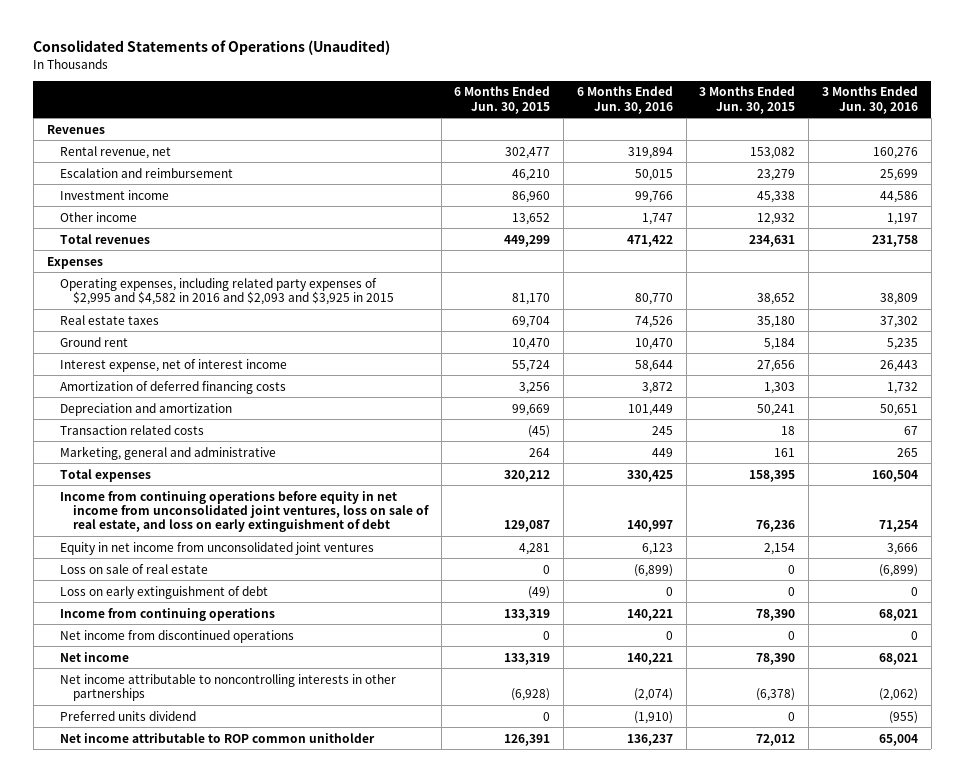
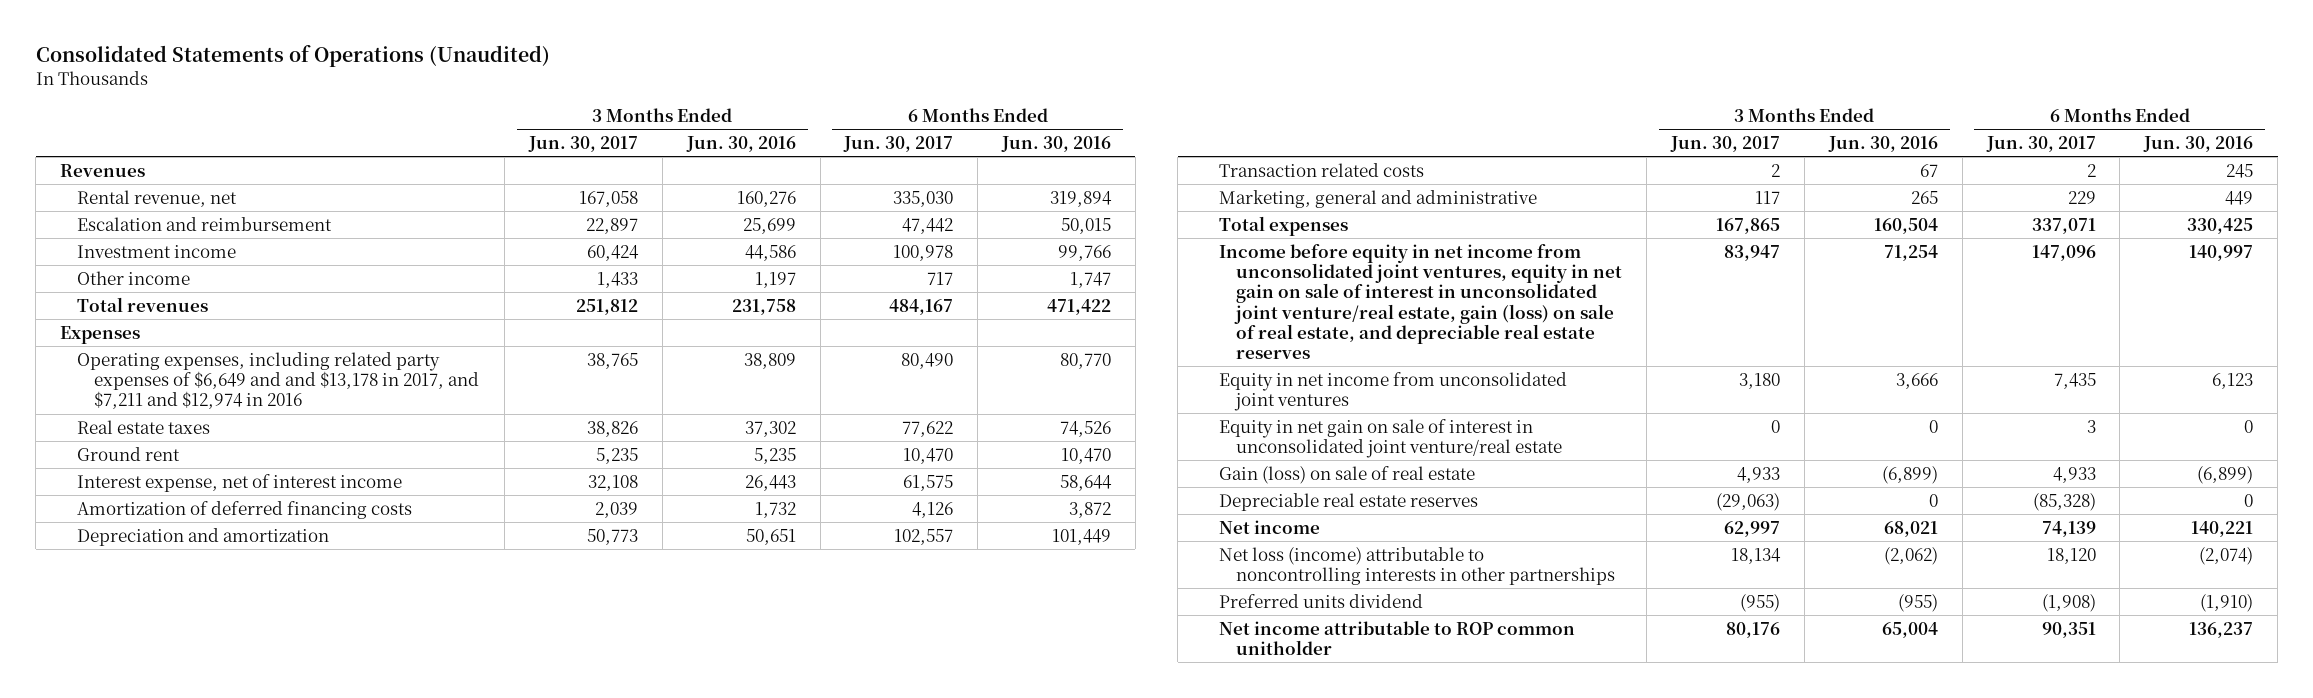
[454,86,551,114] 6 Months Ended Jun. 30, 2015 -> none
[699,86,796,114] 3 Months Ended Jun. 30, 2015 -> none
none -> [527,136,638,153] Jun. 30, 2017
none -> [843,136,954,153] Jun. 30, 2017
[59,277,394,305] Operating expenses, including related party expenses of $2,995 and $4,582 in 2016 and $2,093 and $3,925 in 2015 -> [77,351,480,410] Operating expenses, including related party expenses of $6,649 and and $13,178 in 2017, and $7,211 and $12,974 in 2016
[59,490,429,533] Income from continuing operations before equity in net income from unconsolidated joint ventures, loss on sale of real estate, and loss on early extinguishment of debt -> [1219,243,1623,360] Income before equity in net income from unconsolidated joint ventures, equity in net gain on sale of interest in unconsolidated joint venture/real estate, gain (loss) on sale of real estate, and depreciable real estate reserves
[59,585,268,599] Loss on early extinguishment of debt -> none
[59,607,275,621] Income from continuing operations -> none
[59,629,294,643] Net income from discontinued operations -> none
none -> [1219,418,1563,459] Equity in net gain on sale of interest in unconsolidated joint venture/real estate
[59,563,208,574] Loss on sale of real estate -> [1219,465,1476,484] Gain (loss) on sale of real estate
none -> [1219,492,1479,511] Depreciable real estate reserves
[59,673,396,701] Net income attributable to noncontrolling interests in other partnerships -> [1219,546,1616,586] Net loss (income) attributable to noncontrolling interests in other partnerships

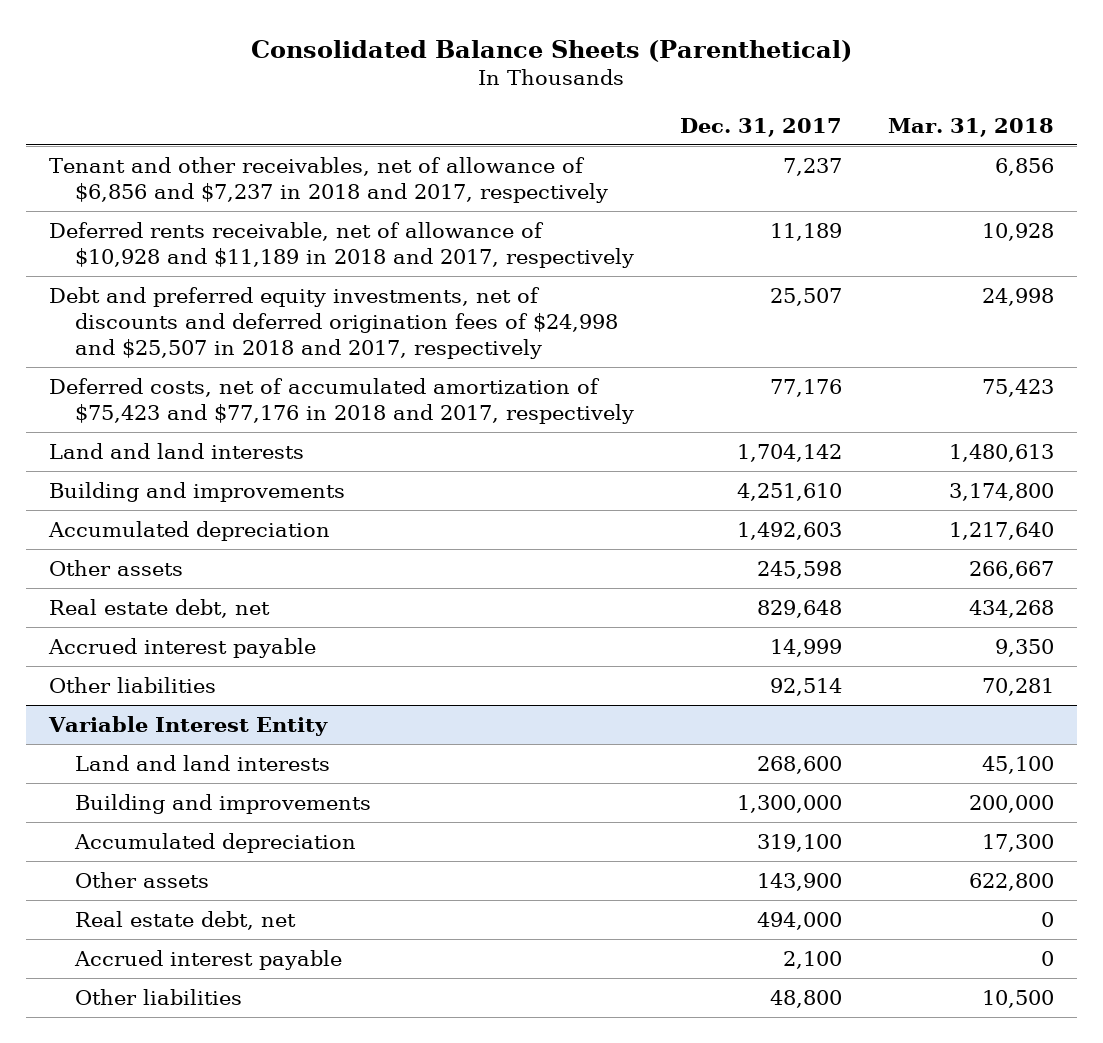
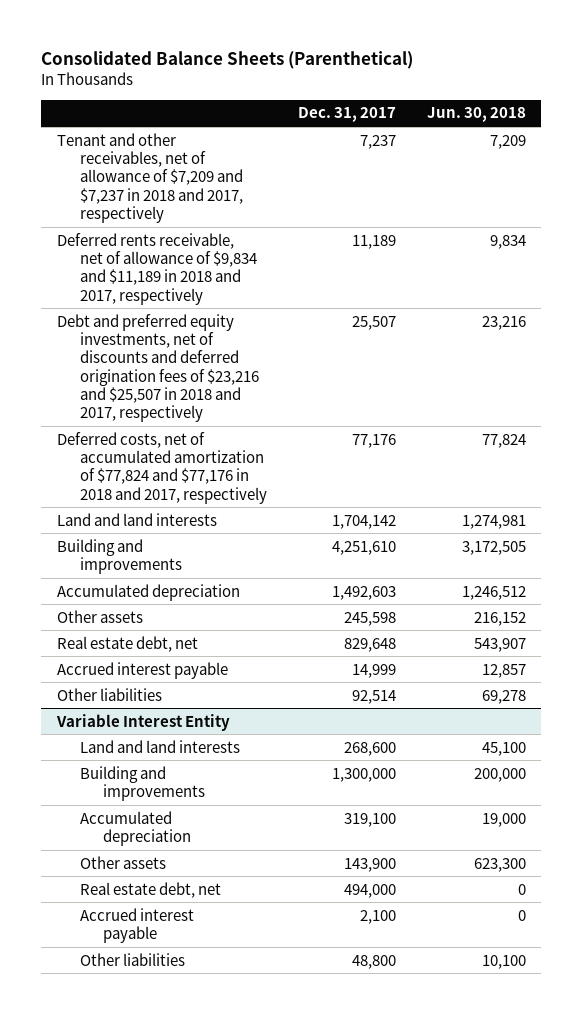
[887,117,1054,137] Mar. 31, 2018 -> none
none -> [426,107,526,123] Jun. 30, 2018
[49,156,608,203] Tenant and other receivables, net of allowance of $6,856 and $7,237 in 2018 and 2017, respectively -> [56,132,244,224] Tenant and other receivables, net of allowance of $7,209 and $7,237 in 2018 and 2017, respectively
[49,221,634,268] Deferred rents receivable, net of allowance of $10,928 and $11,189 in 2018 and 2017, respectively -> [56,232,258,305] Deferred rents receivable, net of allowance of $9,834 and $11,189 in 2018 and 2017, respectively
[49,286,618,359] Debt and preferred equity investments, net of discounts and deferred origination fees of $24,998 and $25,507 in 2018 and 2017, respectively -> [56,313,260,423] Debt and preferred equity investments, net of discounts and deferred origination fees of $23,216 and $25,507 in 2018 and 2017, respectively
[49,377,634,424] Deferred costs, net of accumulated amortization of $75,423 and $77,176 in 2018 and 2017, respectively -> [56,431,268,504] Deferred costs, net of accumulated amortization of $77,824 and $77,176 in 2018 and 2017, respectively

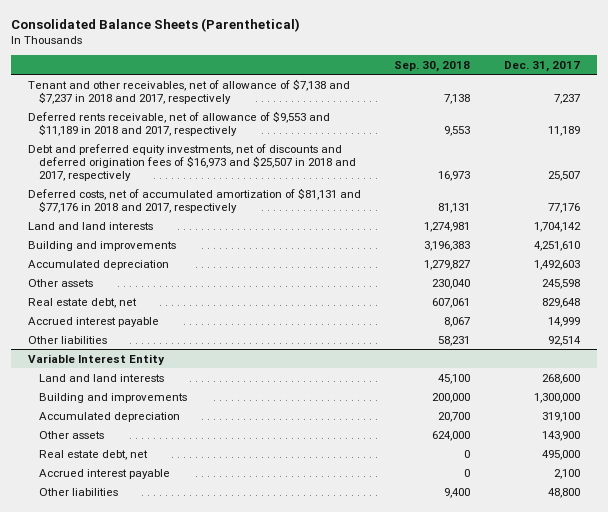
[426,107,526,123] Jun. 30, 2018 -> none
none -> [394,60,471,72] Sep. 30, 2018
[56,132,244,224] Tenant and other receivables, net of allowance of $7,209 and $7,237 in 2018 and 2017, respectively -> [27,78,350,104] Tenant and other receivables, net of allowance of $7,138 and $7,237 in 2018 and 2017, respectively
[56,232,258,305] Deferred rents receivable, net of allowance of $9,834 and $11,189 in 2018 and 2017, respectively -> [27,110,330,136] Deferred rents receivable, net of allowance of $9,553 and $11,189 in 2018 and 2017, respectively
[56,313,260,423] Debt and preferred equity investments, net of discounts and deferred origination fees of $23,216 and $25,507 in 2018 and 2017, respectively -> [27,143,357,181] Debt and preferred equity investments, net of discounts and deferred origination fees of $16,973 and $25,507 in 2018 and 2017, respectively
[56,431,268,504] Deferred costs, net of accumulated amortization of $77,824 and $77,176 in 2018 and 2017, respectively -> [27,187,361,213] Deferred costs, net of accumulated amortization of $81,131 and $77,176 in 2018 and 2017, respectively
[343,883,396,898] 494,000 -> [542,449,581,460] 495,000

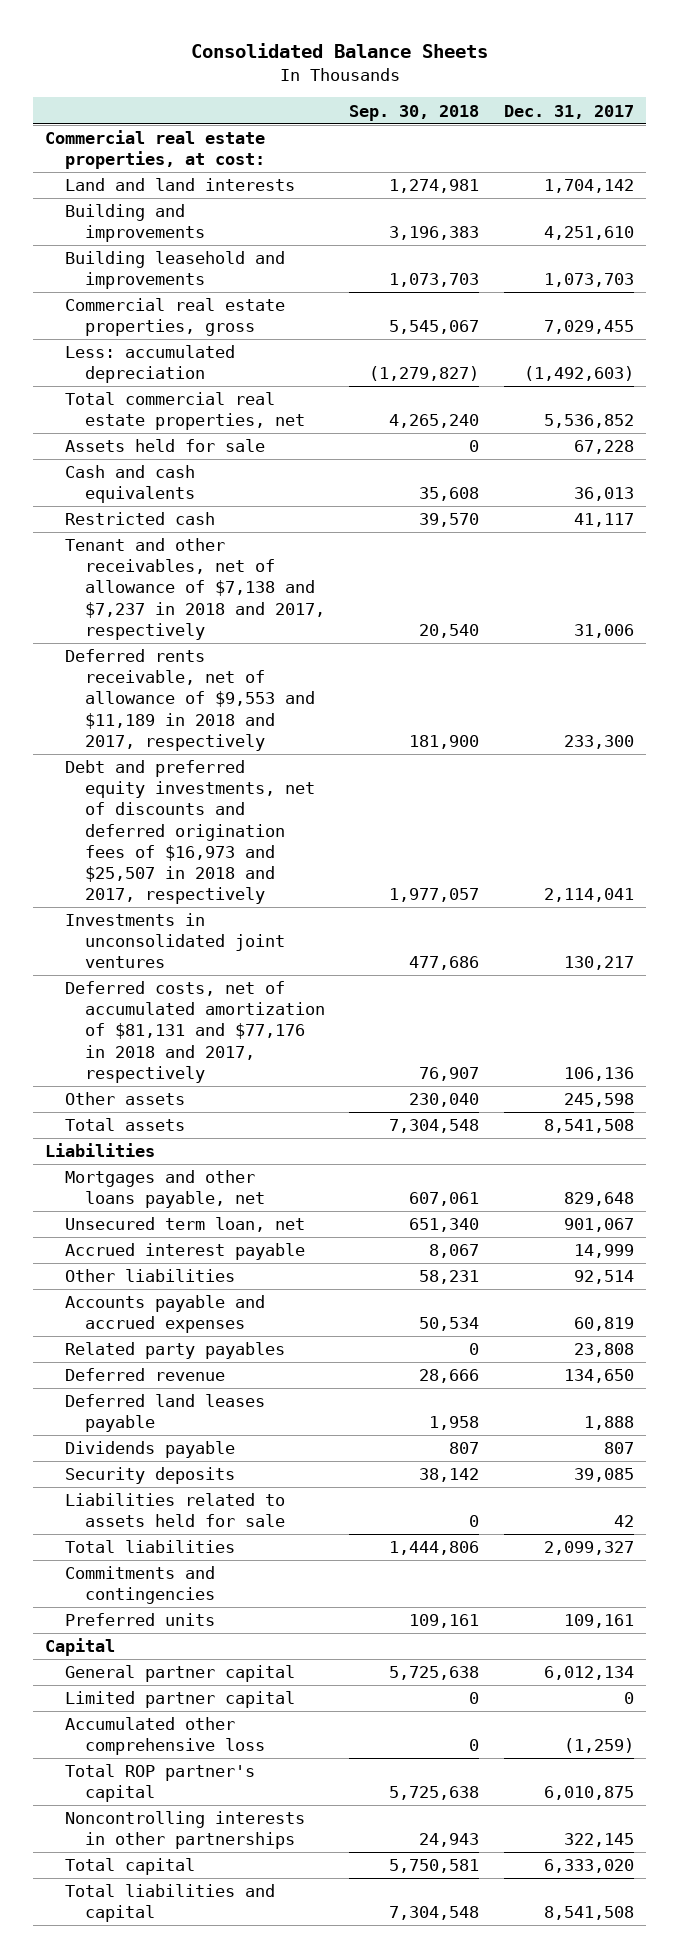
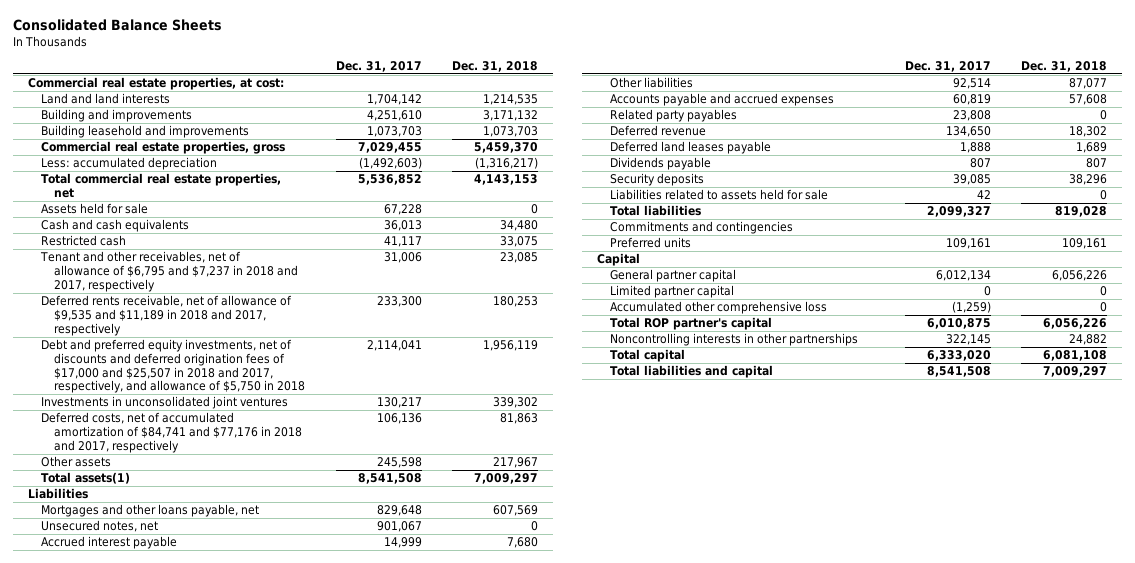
[349,104,480,121] Sep. 30, 2018 -> none
none -> [451,60,538,72] Dec. 31, 2018
[64,538,325,640] Tenant and other receivables, net of allowance of $7,138 and $7,237 in 2018 and 2017, respectively -> [40,251,299,292] Tenant and other receivables, net of allowance of $6,795 and $7,237 in 2018 and 2017, respectively
[64,649,315,751] Deferred rents receivable, net of allowance of $9,553 and $11,189 in 2018 and 2017, respectively -> [41,295,293,336] Deferred rents receivable, net of allowance of $9,535 and $11,189 in 2018 and 2017, respectively
[64,760,315,905] Debt and preferred equity investments, net of discounts and deferred origination fees of $16,973 and $25,507 in 2018 and 2017, respectively -> [41,339,306,394] Debt and preferred equity investments, net of discounts and deferred origination fees of $17,000 and $25,507 in 2018 and 2017, respectively, and allowance of $5,750 in 2018
[64,981,325,1083] Deferred costs, net of accumulated amortization of $81,131 and $77,176 in 2018 and 2017, respectively -> [41,412,303,453] Deferred costs, net of accumulated amortization of $84,741 and $77,176 in 2018 and 2017, respectively
[64,1118,185,1132] Total assets -> [41,472,131,485] Total assets(1)
[64,1217,305,1233] Unsecured term loan, net -> [41,520,159,533] Unsecured notes, net

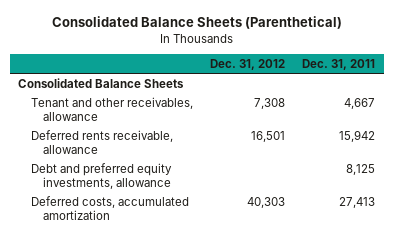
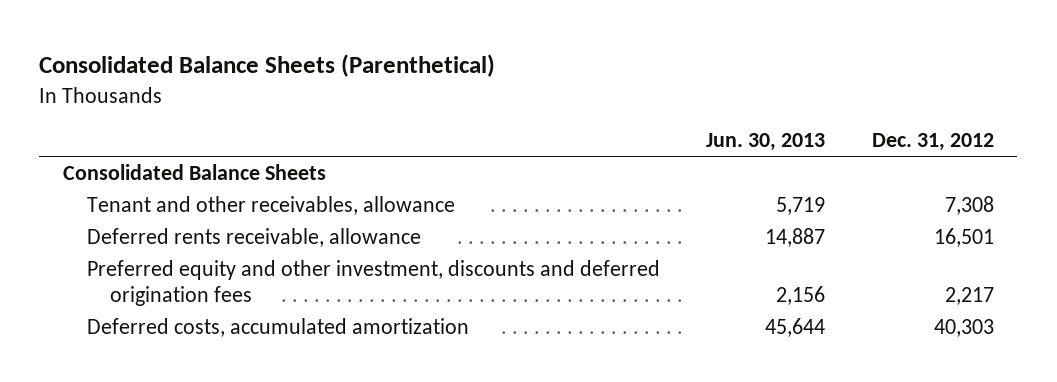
[302,58,376,70] Dec. 31, 2011 -> none
none -> [706,133,826,152] Jun. 30, 2013
[30,162,172,189] Debt and preferred equity investments, allowance -> none
none -> [86,259,660,307] Preferred equity and other investment, discounts and deferred origination fees

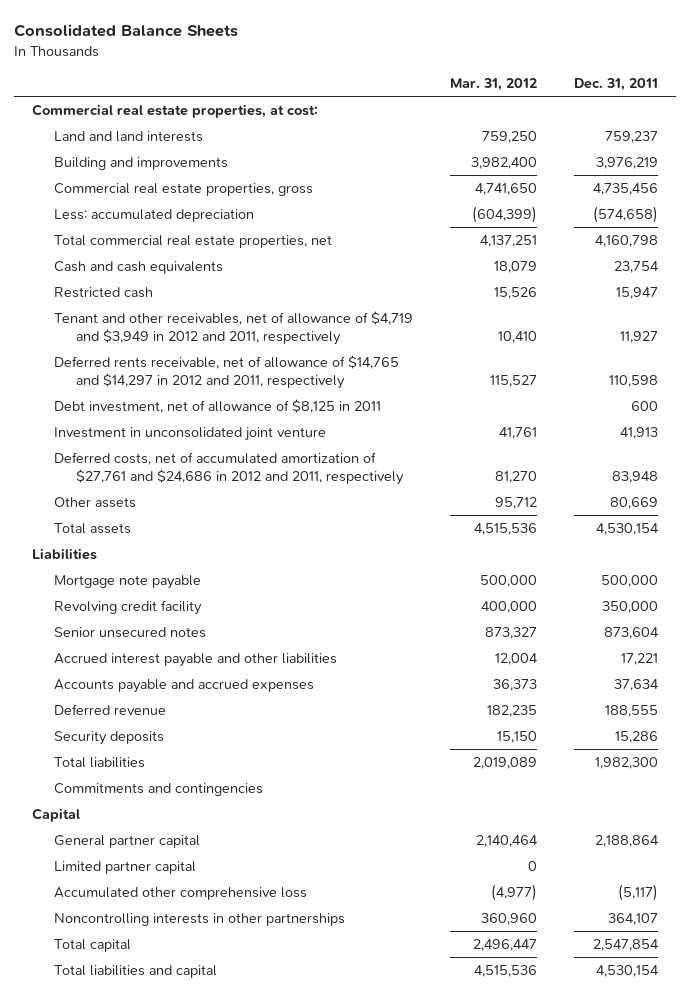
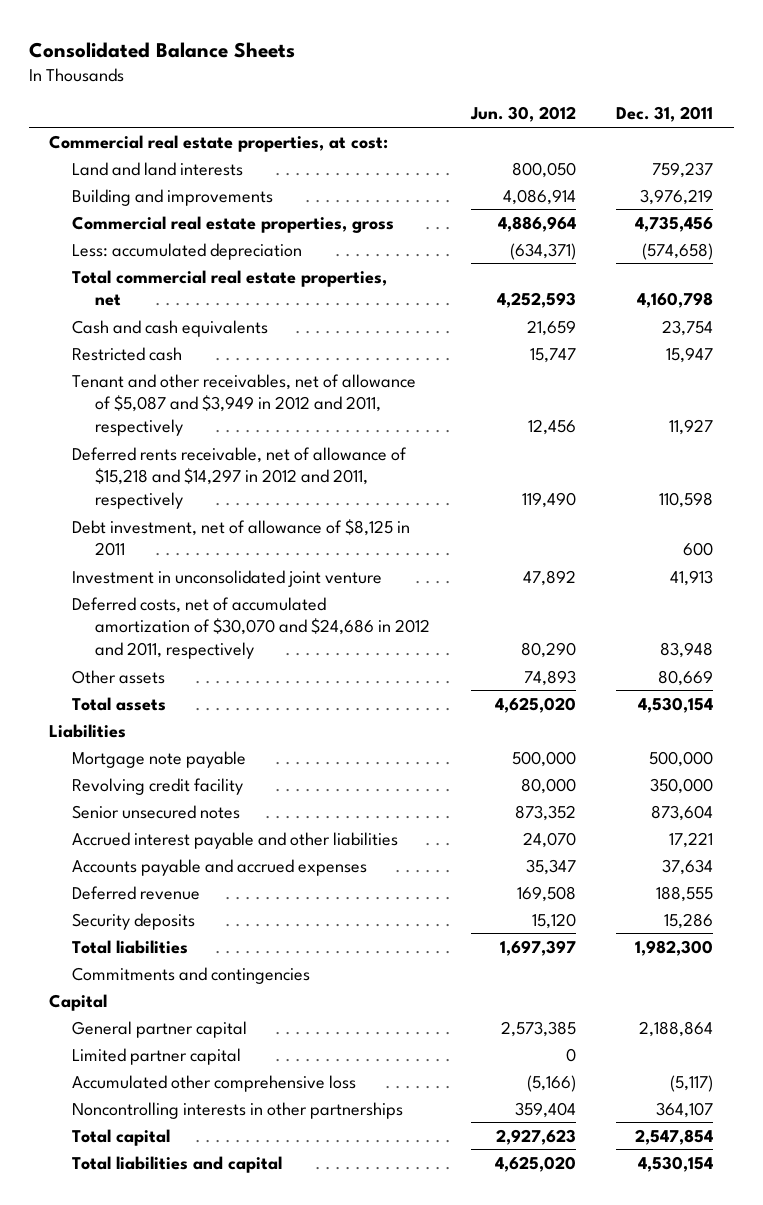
[449,77,537,91] Mar. 31, 2012 -> none
none -> [469,106,576,123] Jun. 30, 2012
[53,310,413,345] Tenant and other receivables, net of allowance of $4,719 and $3,949 in 2012 and 2011, respectively -> [72,373,417,437] Tenant and other receivables, net of allowance of $5,087 and $3,949 in 2012 and 2011, respectively
[53,354,399,389] Deferred rents receivable, net of allowance of $14,765 and $14,297 in 2012 and 2011, respectively -> [72,446,408,510] Deferred rents receivable, net of allowance of $15,218 and $14,297 in 2012 and 2011, respectively
[53,451,404,485] Deferred costs, net of accumulated amortization of $27,761 and $24,686 in 2012 and 2011, respectively -> [72,596,431,660] Deferred costs, net of accumulated amortization of $30,070 and $24,686 in 2012 and 2011, respectively

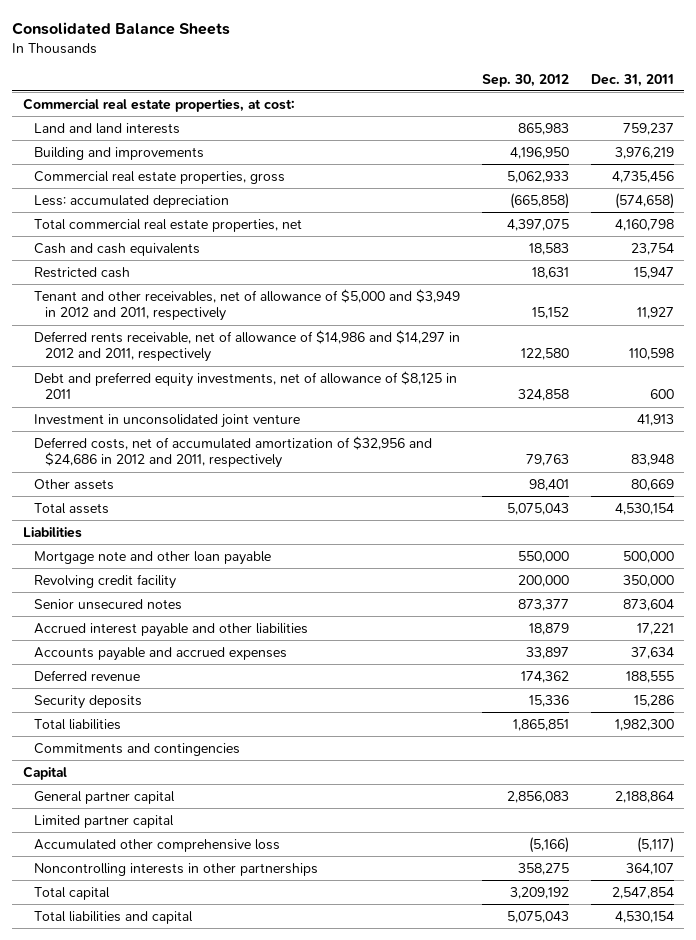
[469,106,576,123] Jun. 30, 2012 -> none
none -> [481,73,569,87] Sep. 30, 2012
[72,373,417,437] Tenant and other receivables, net of allowance of $5,087 and $3,949 in 2012 and 2011, respectively -> [34,288,461,322] Tenant and other receivables, net of allowance of $5,000 and $3,949 in 2012 and 2011, respectively
[72,446,408,510] Deferred rents receivable, net of allowance of $15,218 and $14,297 in 2012 and 2011, respectively -> [34,329,461,363] Deferred rents receivable, net of allowance of $14,986 and $14,297 in 2012 and 2011, respectively
[72,518,411,557] Debt investment, net of allowance of $8,125 in 2011 -> [34,370,458,400] Debt and preferred equity investments, net of allowance of $8,125 in 2011
[72,596,431,660] Deferred costs, net of accumulated amortization of $30,070 and $24,686 in 2012 and 2011, respectively -> [34,435,433,469] Deferred costs, net of accumulated amortization of $32,956 and $24,686 in 2012 and 2011, respectively
[72,750,247,768] Mortgage note payable -> [34,550,272,565] Mortgage note and other loan payable

